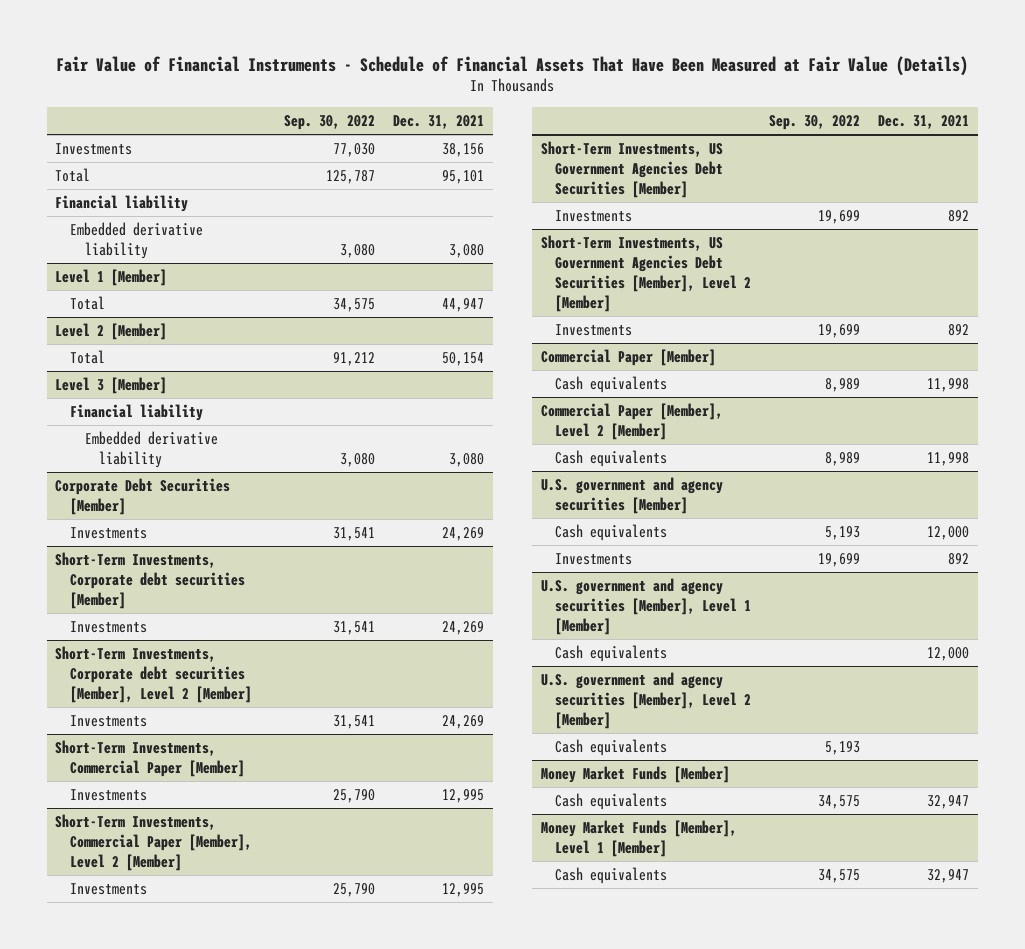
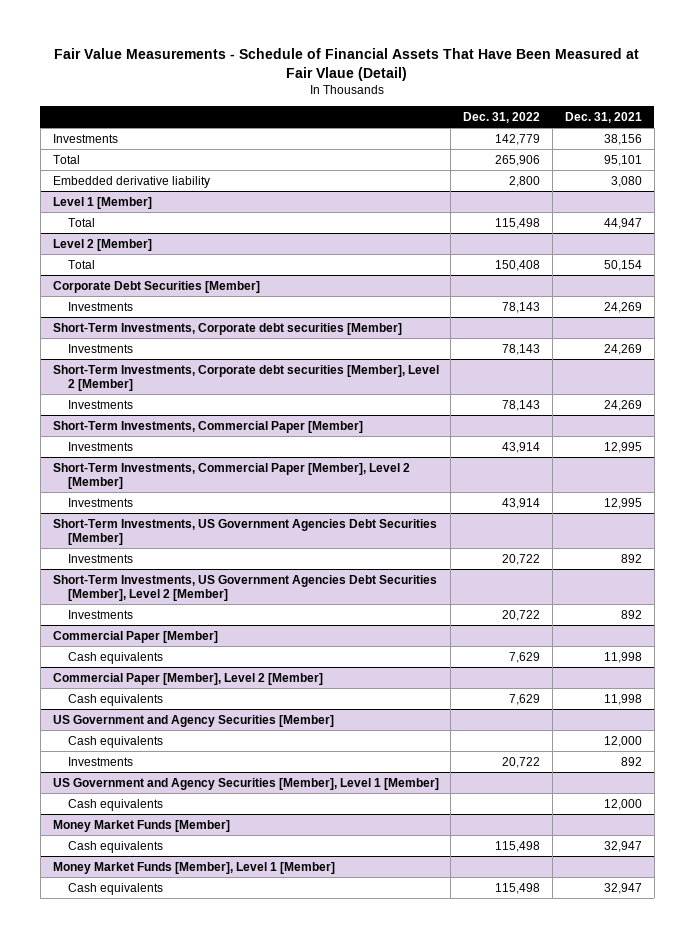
[56,55,969,76] Fair Value of Financial Instruments - Schedule of Financial Assets That Have Been Measured at Fair Value (Details) -> [54,48,640,81] Fair Value Measurements - Schedule of Financial Assets That Have Been Measured at Fair Vlaue (Detail)
[284,115,376,131] Sep. 30, 2022 -> none
none -> [463,111,541,123] Dec. 31, 2022
[55,195,189,213] Financial liability -> none
[55,377,168,395] Level 3 [Member] -> none
[70,404,204,422] Financial liability -> none
[84,431,218,469] Embedded derivative liability -> none
[540,477,723,515] U.S. government and agency securities [Member] -> [52,714,334,727] US Government and Agency Securities [Member]
[540,578,752,636] U.S. government and agency securities [Member], Level 1 [Member] -> [52,777,439,790] US Government and Agency Securities [Member], Level 1 [Member]
[540,672,752,730] U.S. government and agency securities [Member], Level 2 [Member] -> none
[555,739,668,757] Cash equivalents -> none

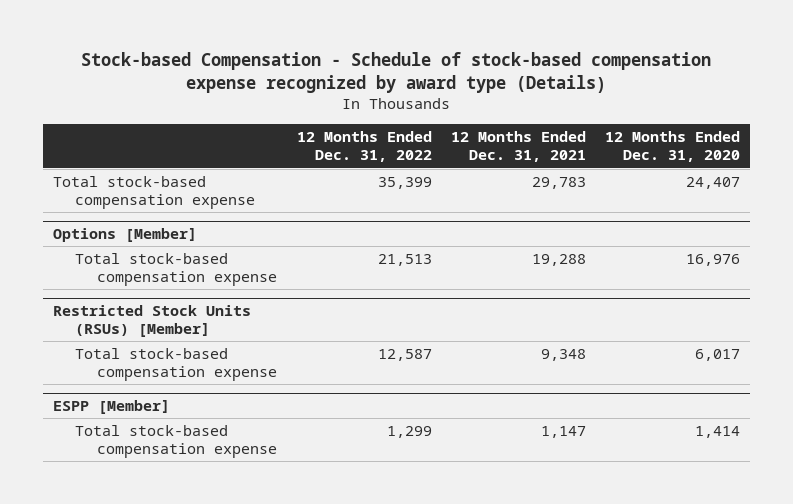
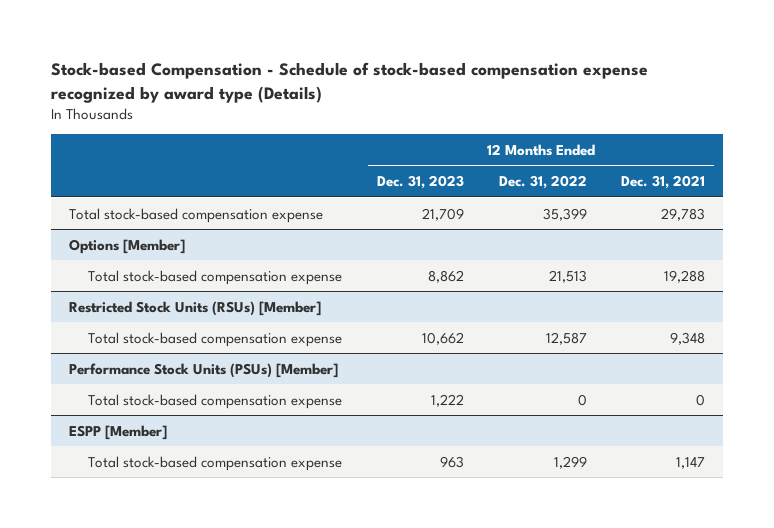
[605,131,741,163] 12 Months Ended Dec. 31, 2020 -> none
none -> [376,175,464,190] Dec. 31, 2023
none -> [68,362,338,378] Performance Stock Units (PSUs) [Member]
none -> [87,393,342,409] Total stock-based compensation expense

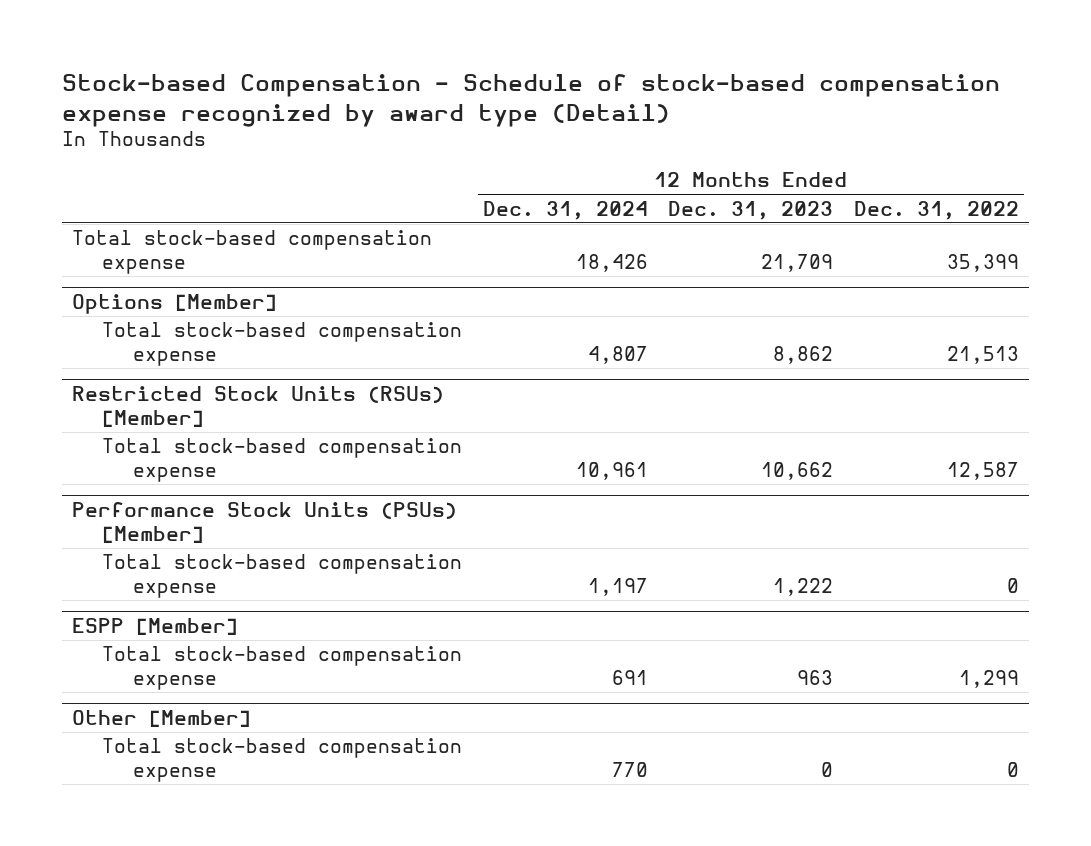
[51,62,649,103] Stock-based Compensation - Schedule of stock-based compensation expense recognized by award type (Details) -> [61,74,1000,127] Stock-based Compensation - Schedule of stock-based compensation expense recognized by award type (Detail)
[621,175,706,190] Dec. 31, 2021 -> none
none -> [482,200,648,220] Dec. 31, 2024
none -> [71,710,251,728] Other [Member]
none -> [102,738,463,783] Total stock-based compensation expense

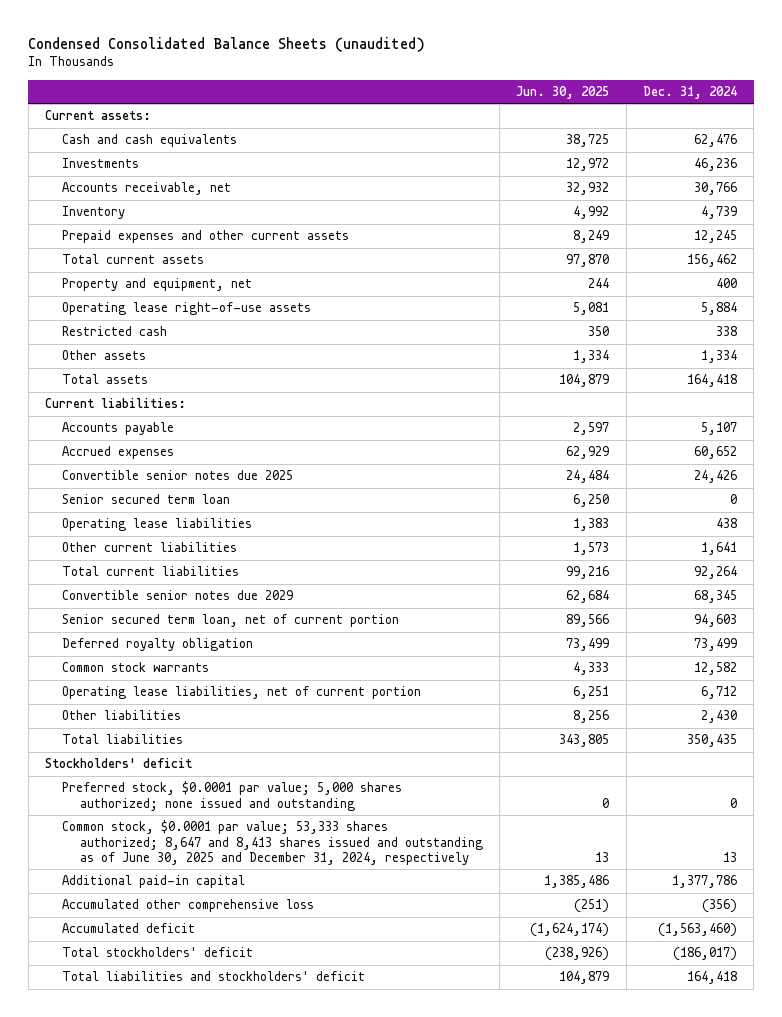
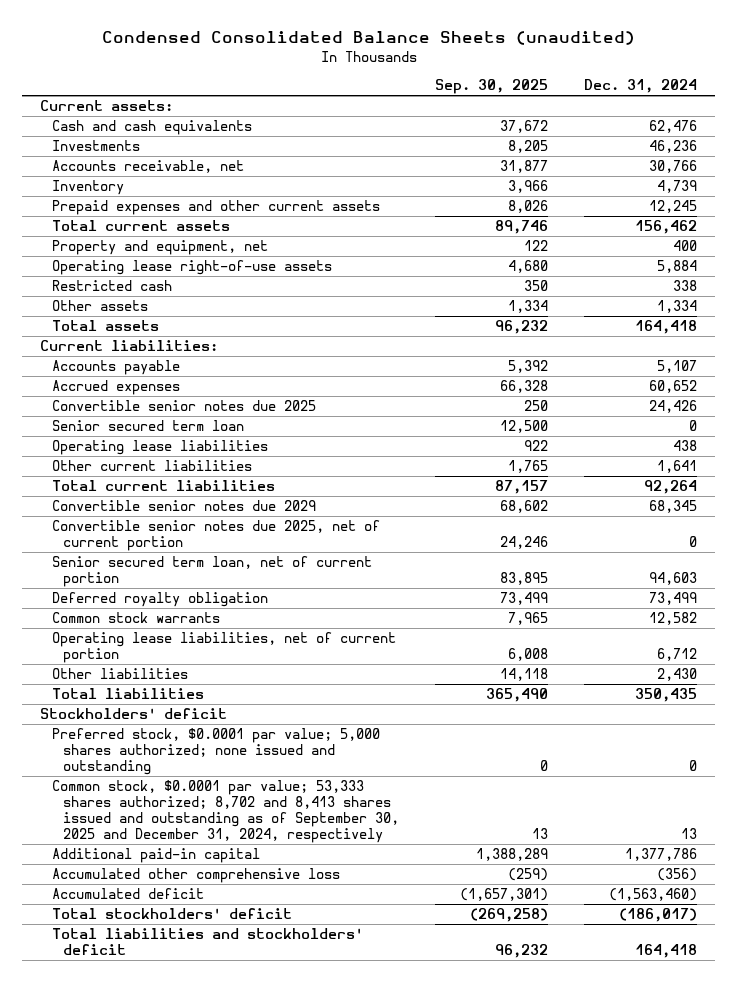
[516,85,610,99] Jun. 30, 2025 -> none
none -> [434,79,548,95] Sep. 30, 2025
none -> [51,520,380,552] Convertible senior notes due 2025, net of current portion
[62,820,483,865] Common stock, $0.0001 par value; 53,333 shares authorized; 8,647 and 8,413 shares issued and outstanding as of June 30, 2025 and December 31, 2024, respectively -> [51,780,399,844] Common stock, $0.0001 par value; 53,333 shares authorized; 8,702 and 8,413 shares issued and outstanding as of September 30, 2025 and December 31, 2024, respectively

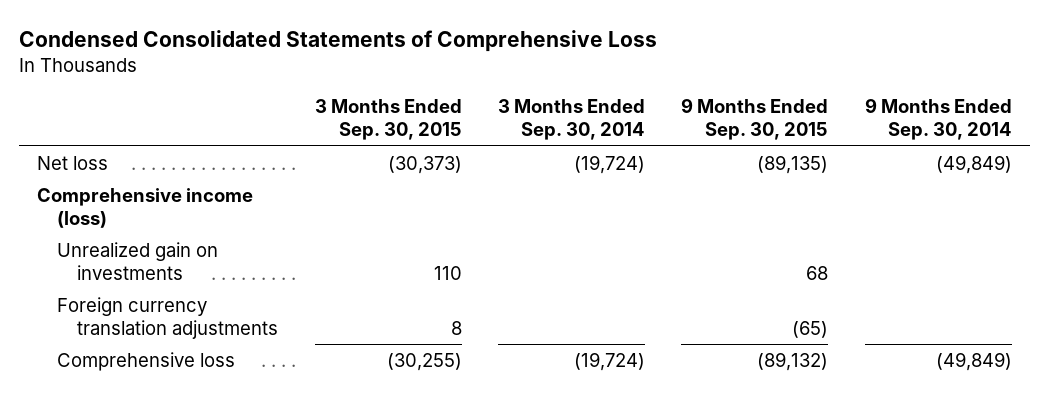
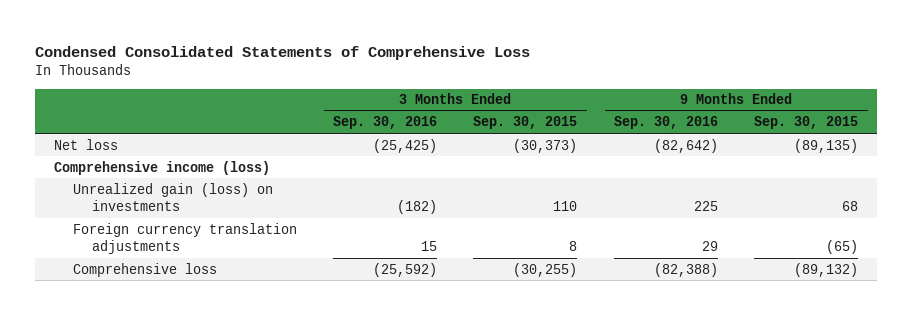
[498,98,646,141] 3 Months Ended Sep. 30, 2014 -> none
[864,97,1012,141] 9 Months Ended Sep. 30, 2014 -> none
none -> [333,116,438,130] Sep. 30, 2016
none -> [613,116,718,130] Sep. 30, 2016
[56,241,218,281] Unrealized gain on investments -> [72,182,273,212] Unrealized gain (loss) on investments

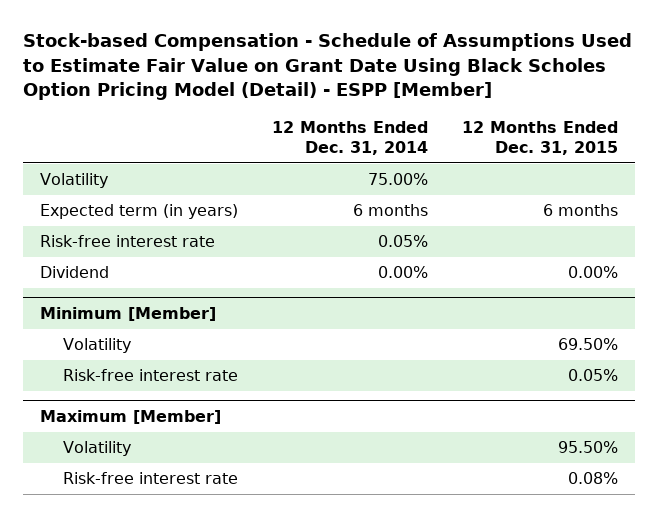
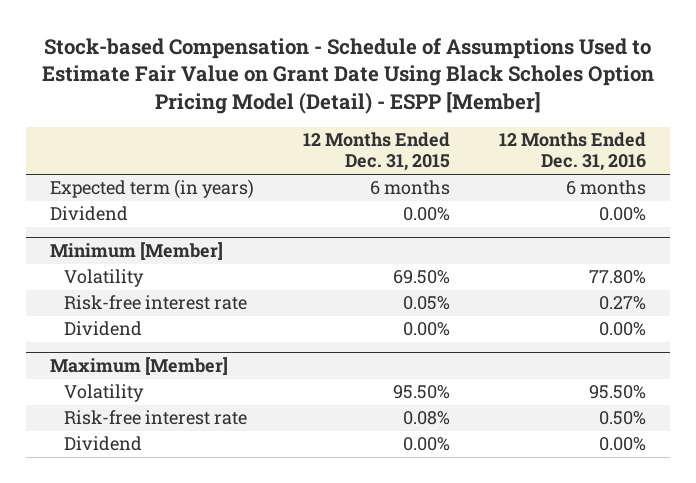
[271,121,428,155] 12 Months Ended Dec. 31, 2014 -> none
none -> [498,132,646,172] 12 Months Ended Dec. 31, 2016
[39,173,108,189] Volatility -> none
[39,235,215,248] Risk-free interest rate -> none
none -> [64,321,143,337] Dividend
none -> [64,436,143,452] Dividend

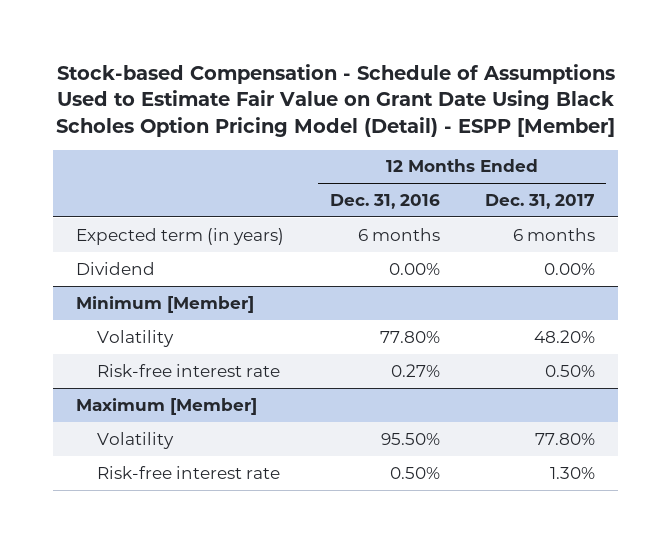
[303,132,451,172] 12 Months Ended Dec. 31, 2015 -> none
none -> [484,194,595,210] Dec. 31, 2017
[64,321,143,337] Dividend -> none
[64,436,143,452] Dividend -> none

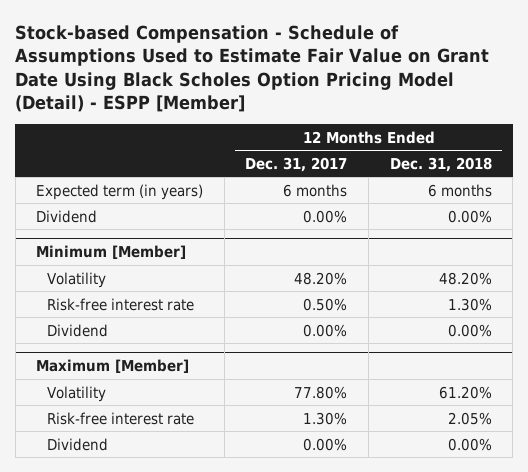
[329,194,440,210] Dec. 31, 2016 -> none
none -> [389,156,492,172] Dec. 31, 2018
none -> [47,323,109,337] Dividend
none -> [47,437,109,451] Dividend

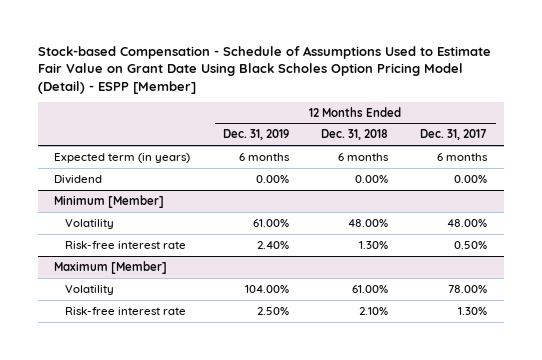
none -> [222,129,289,141] Dec. 31, 2019
[294,271,348,285] 48.20% -> [447,218,488,227] 48.00%
[438,271,492,285] 48.20% -> [348,218,389,227] 48.00%
[47,323,109,337] Dividend -> none
[47,437,109,451] Dividend -> none
[294,385,348,399] 77.80% -> [448,284,488,293] 78.00%
[438,385,492,399] 61.20% -> [352,284,389,293] 61.00%
[447,411,492,425] 2.05% -> [359,306,389,315] 2.10%

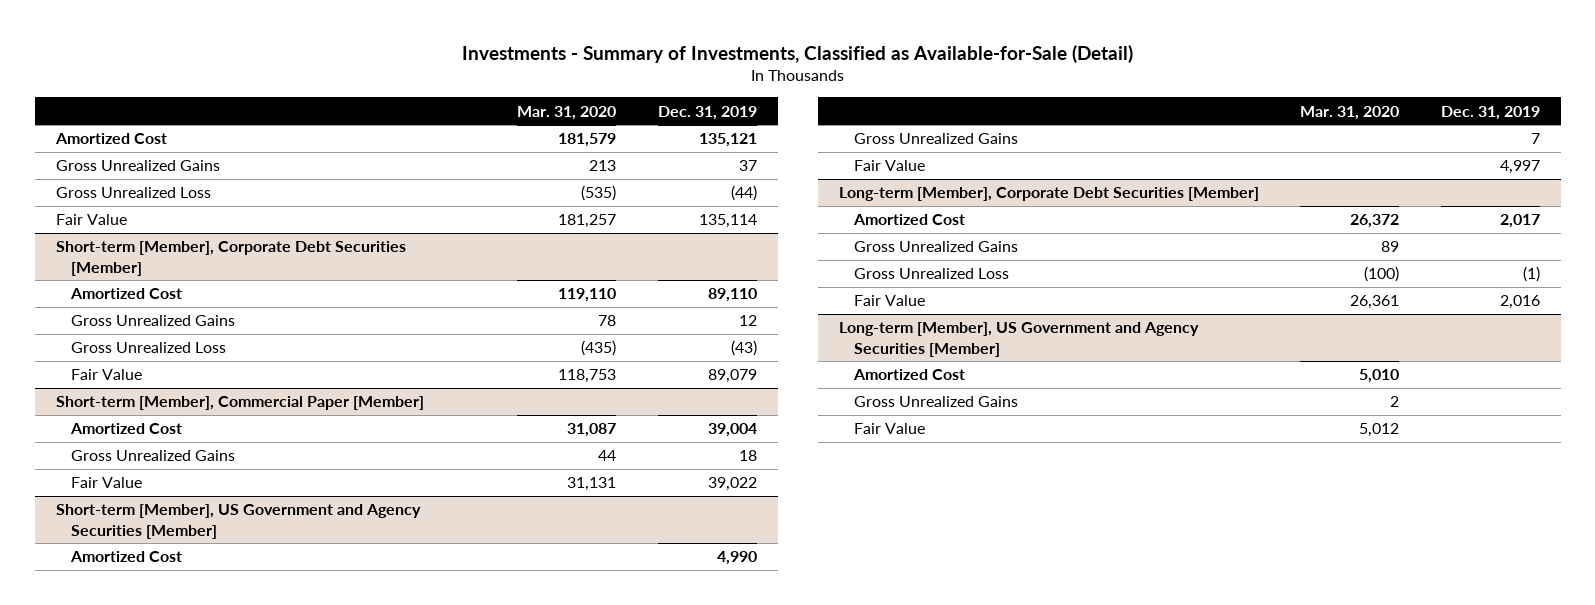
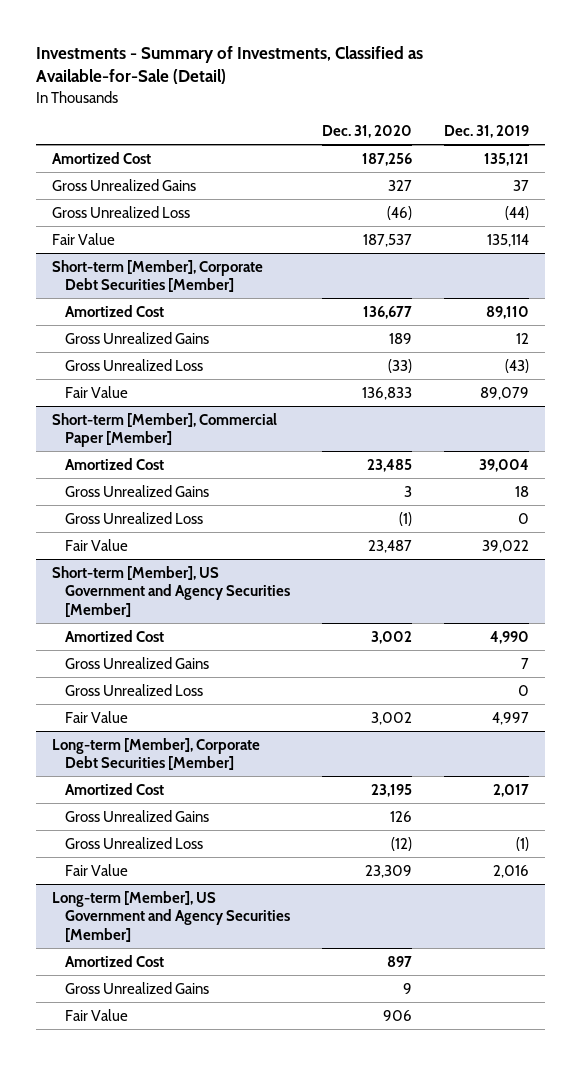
[517,105,617,120] Mar. 31, 2020 -> none
none -> [321,124,412,138] Dec. 31, 2020
none -> [64,511,203,524] Gross Unrealized Loss
none -> [64,683,203,696] Gross Unrealized Loss

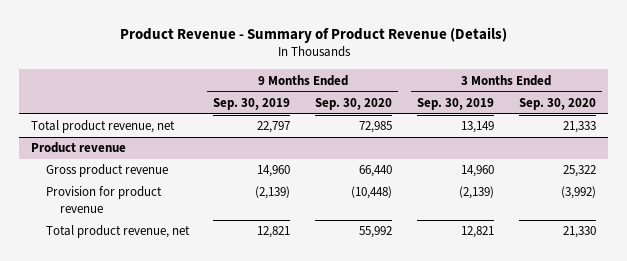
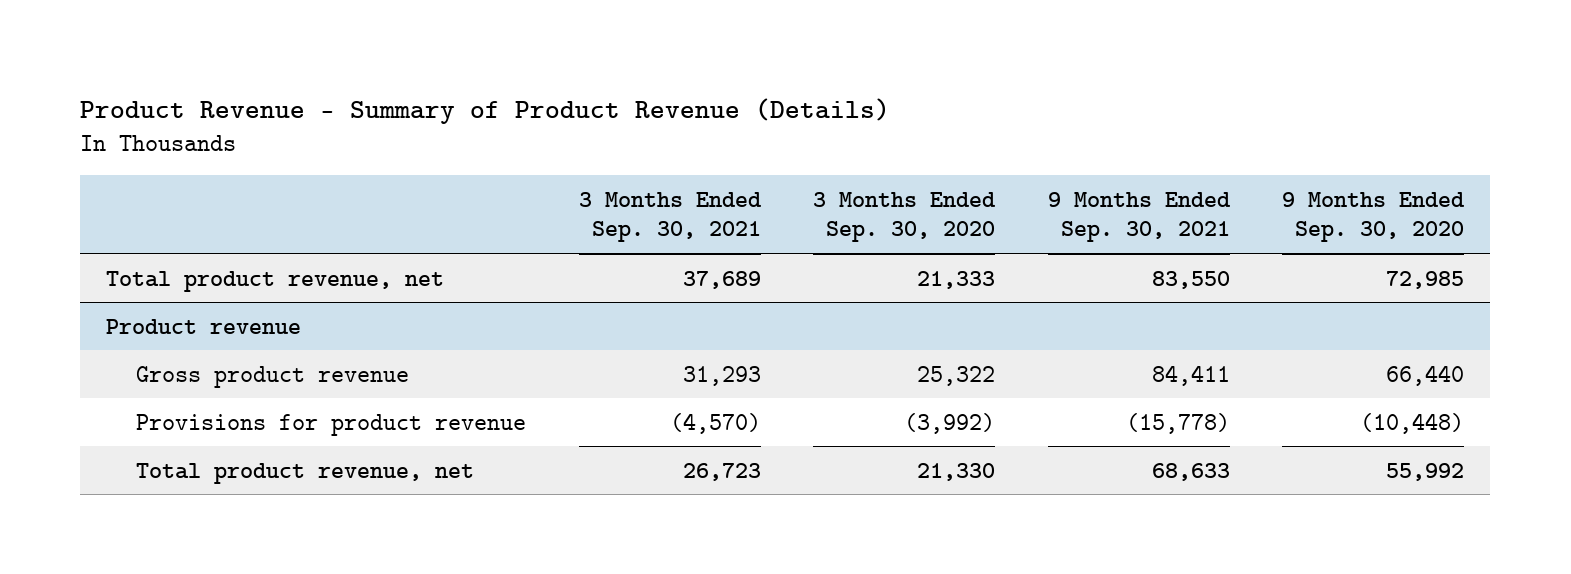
[213,97,291,110] Sep. 30, 2019 -> none
[417,97,495,110] Sep. 30, 2019 -> none
none -> [578,191,762,243] 3 Months Ended Sep. 30, 2021
none -> [1047,191,1231,243] 9 Months Ended Sep. 30, 2021
[45,186,162,213] Provision for product revenue -> [135,413,526,436] Provisions for product revenue

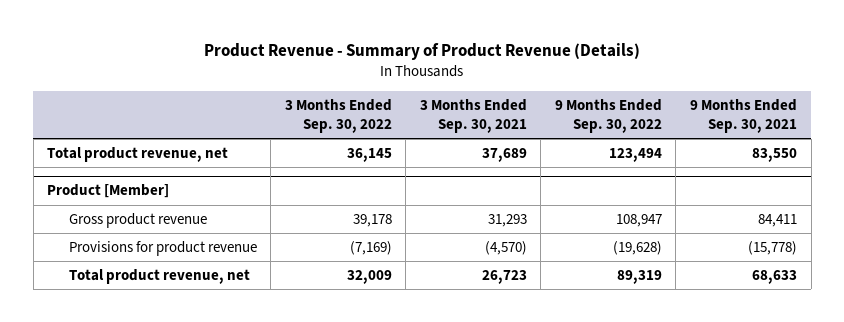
[813,191,997,243] 3 Months Ended Sep. 30, 2020 -> none
[1282,191,1466,243] 9 Months Ended Sep. 30, 2020 -> none
none -> [284,99,392,134] 3 Months Ended Sep. 30, 2022
none -> [554,99,662,134] 9 Months Ended Sep. 30, 2022
[106,318,302,334] Product revenue -> [47,184,170,199] Product [Member]

